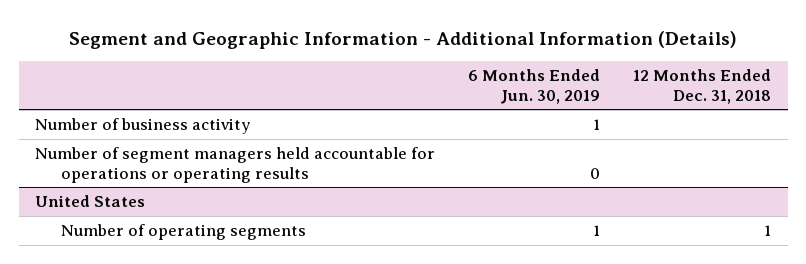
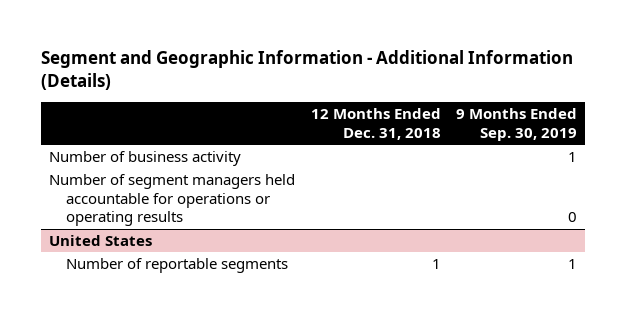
[468,69,601,104] 6 Months Ended Jun. 30, 2019 -> none
none -> [456,108,578,141] 9 Months Ended Sep. 30, 2019
[60,224,306,241] Number of operating segments -> [65,257,288,273] Number of reportable segments

